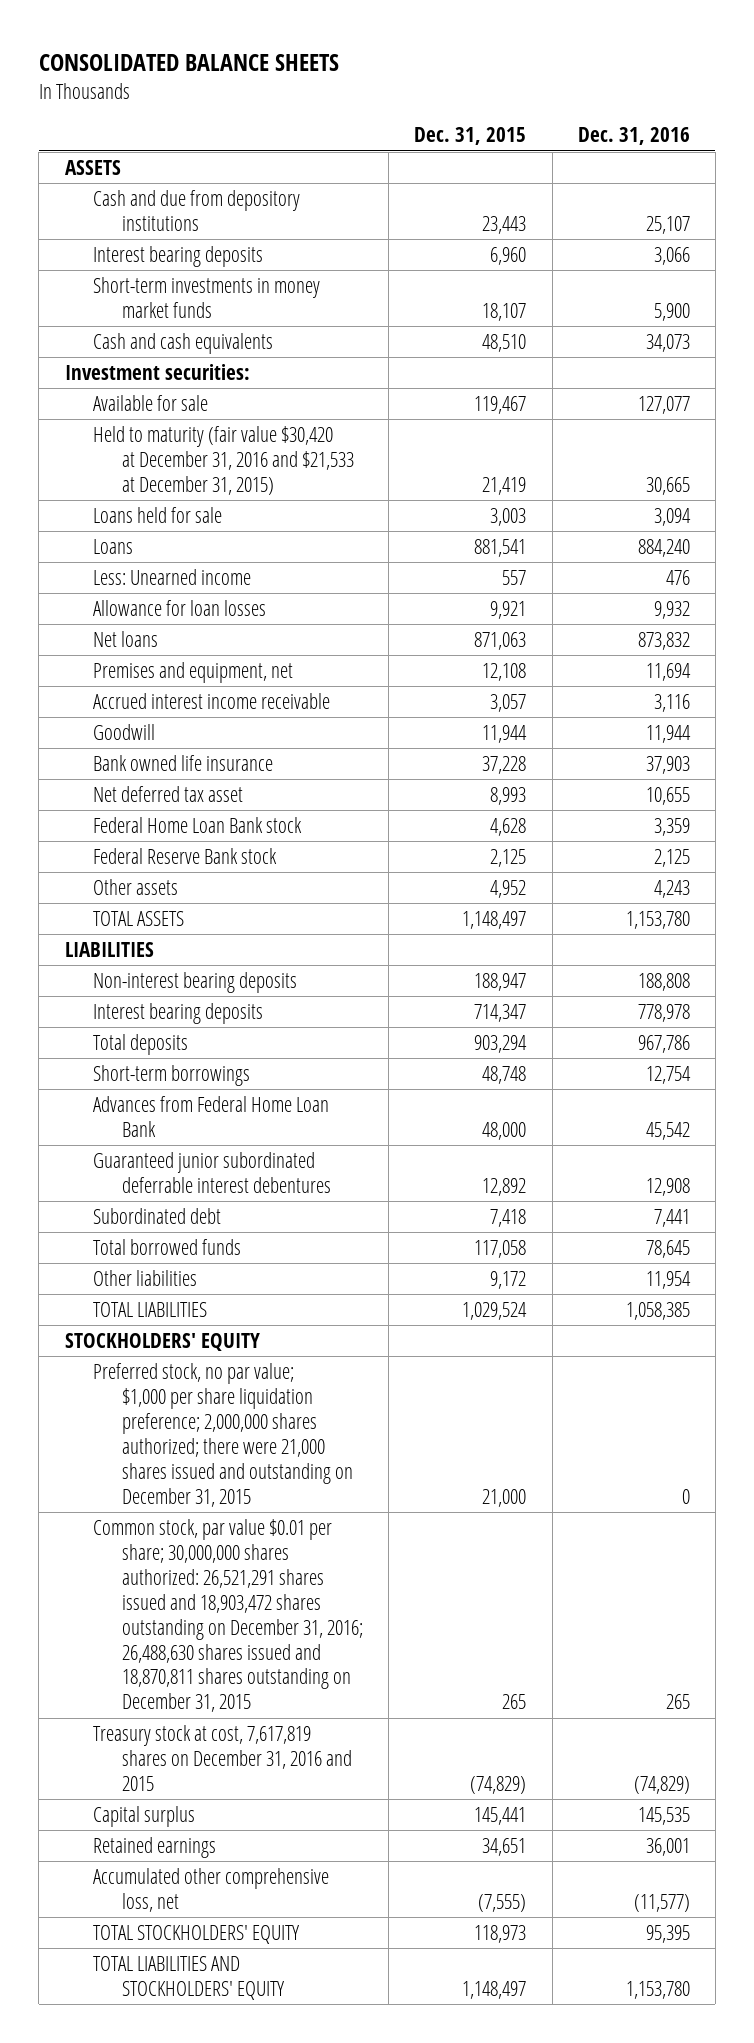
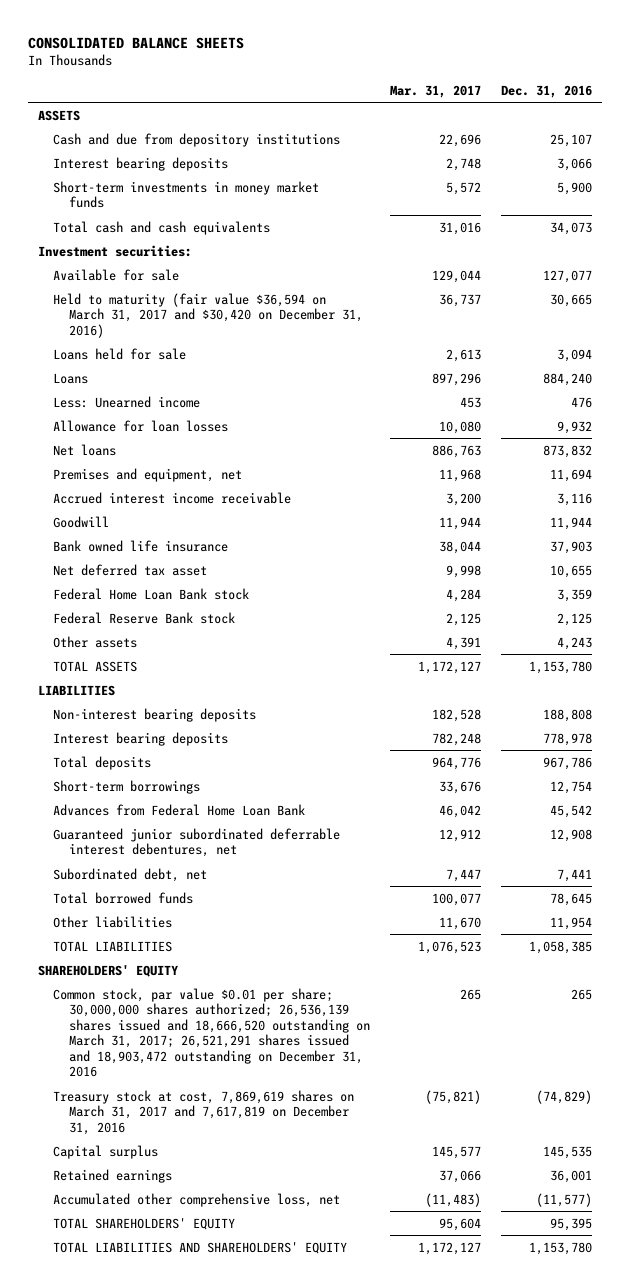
[414,127,527,146] Dec. 31, 2015 -> none
none -> [389,84,481,98] Mar. 31, 2017
[93,333,274,355] Cash and cash equivalents -> [53,220,271,235] Total cash and cash equivalents
[93,426,355,495] Held to maturity (fair value $30,420 at December 31, 2016 and $21,533 at December 31, 2015) -> [53,292,363,338] Held to maturity (fair value $36,594 on March 31, 2017 and $30,420 on December 31, 2016)
[93,1152,332,1193] Guaranteed junior subordinated deferrable interest debentures -> [53,827,341,858] Guaranteed junior subordinated deferrable interest debentures, net
[93,1208,222,1225] Subordinated debt -> [53,867,208,882] Subordinated debt, net
[93,1363,354,1507] Preferred stock, no par value; $1,000 per share liquidation preference; 2,000,000 shares authorized; there were 21,000 shares issued and outstanding on December 31, 2015 -> none
[64,1333,260,1352] STOCKHOLDERS' EQUITY -> [37,964,178,977] SHAREHOLDERS' EQUITY
[93,1519,364,1713] Common stock, par value $0.01 per share; 30,000,000 shares authorized: 26,521,291 shares issued and 18,903,472 shares outstanding on December 31, 2016; 26,488,630 shares issued and 18,870,811 shares outstanding on December 31, 2015 -> [53,987,370,1078] Common stock, par value $0.01 per share; 30,000,000 shares authorized; 26,536,139 shares issued and 18,666,520 outstanding on March 31, 2017; 26,521,291 shares issued and 18,903,472 outstanding on December 31, 2016
[93,1725,353,1791] Treasury stock at cost, 7,617,819 shares on December 31, 2016 and 2015 -> [53,1089,355,1135] Treasury stock at cost, 7,869,619 shares on March 31, 2017 and 7,617,819 on December 31, 2016
[93,1925,301,1945] TOTAL STOCKHOLDERS' EQUITY -> [53,1217,236,1230] TOTAL SHAREHOLDERS' EQUITY
[93,1956,286,2000] TOTAL LIABILITIES AND STOCKHOLDERS' EQUITY -> [53,1241,348,1254] TOTAL LIABILITIES AND SHAREHOLDERS' EQUITY

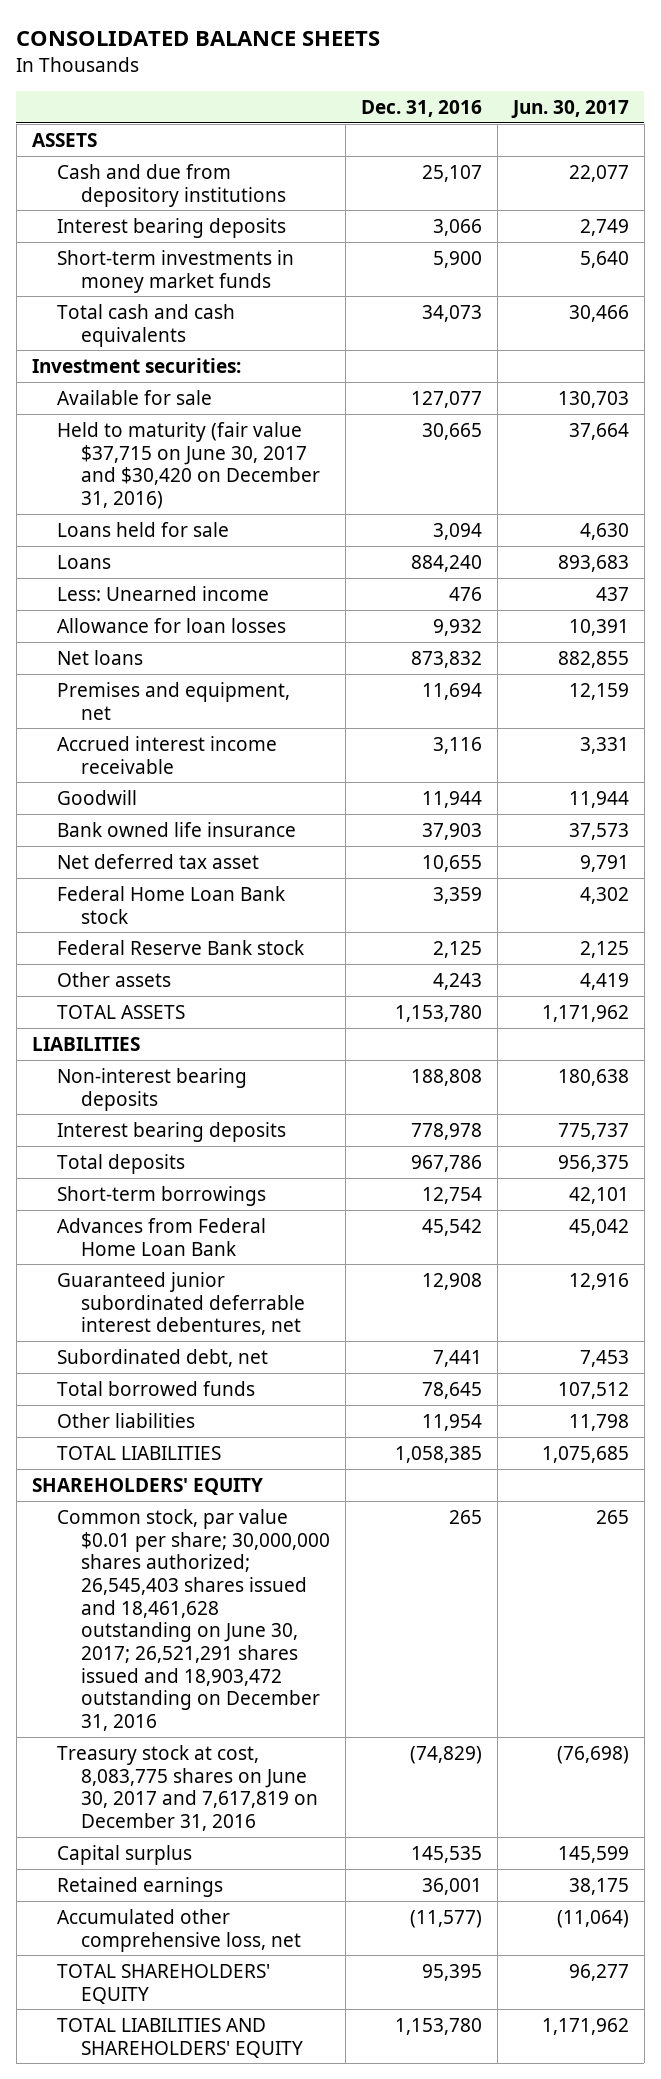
[389,84,481,98] Mar. 31, 2017 -> none
none -> [510,99,629,118] Jun. 30, 2017
[53,292,363,338] Held to maturity (fair value $36,594 on March 31, 2017 and $30,420 on December 31, 2016) -> [56,421,321,509] Held to maturity (fair value $37,715 on June 30, 2017 and $30,420 on December 31, 2016)
[53,987,370,1078] Common stock, par value $0.01 per share; 30,000,000 shares authorized; 26,536,139 shares issued and 18,666,520 outstanding on March 31, 2017; 26,521,291 shares issued and 18,903,472 outstanding on December 31, 2016 -> [56,1508,331,1732] Common stock, par value $0.01 per share; 30,000,000 shares authorized; 26,545,403 shares issued and 18,461,628 outstanding on June 30, 2017; 26,521,291 shares issued and 18,903,472 outstanding on December 31, 2016
[53,1089,355,1135] Treasury stock at cost, 7,869,619 shares on March 31, 2017 and 7,617,819 on December 31, 2016 -> [56,1744,319,1831] Treasury stock at cost, 8,083,775 shares on June 30, 2017 and 7,617,819 on December 31, 2016

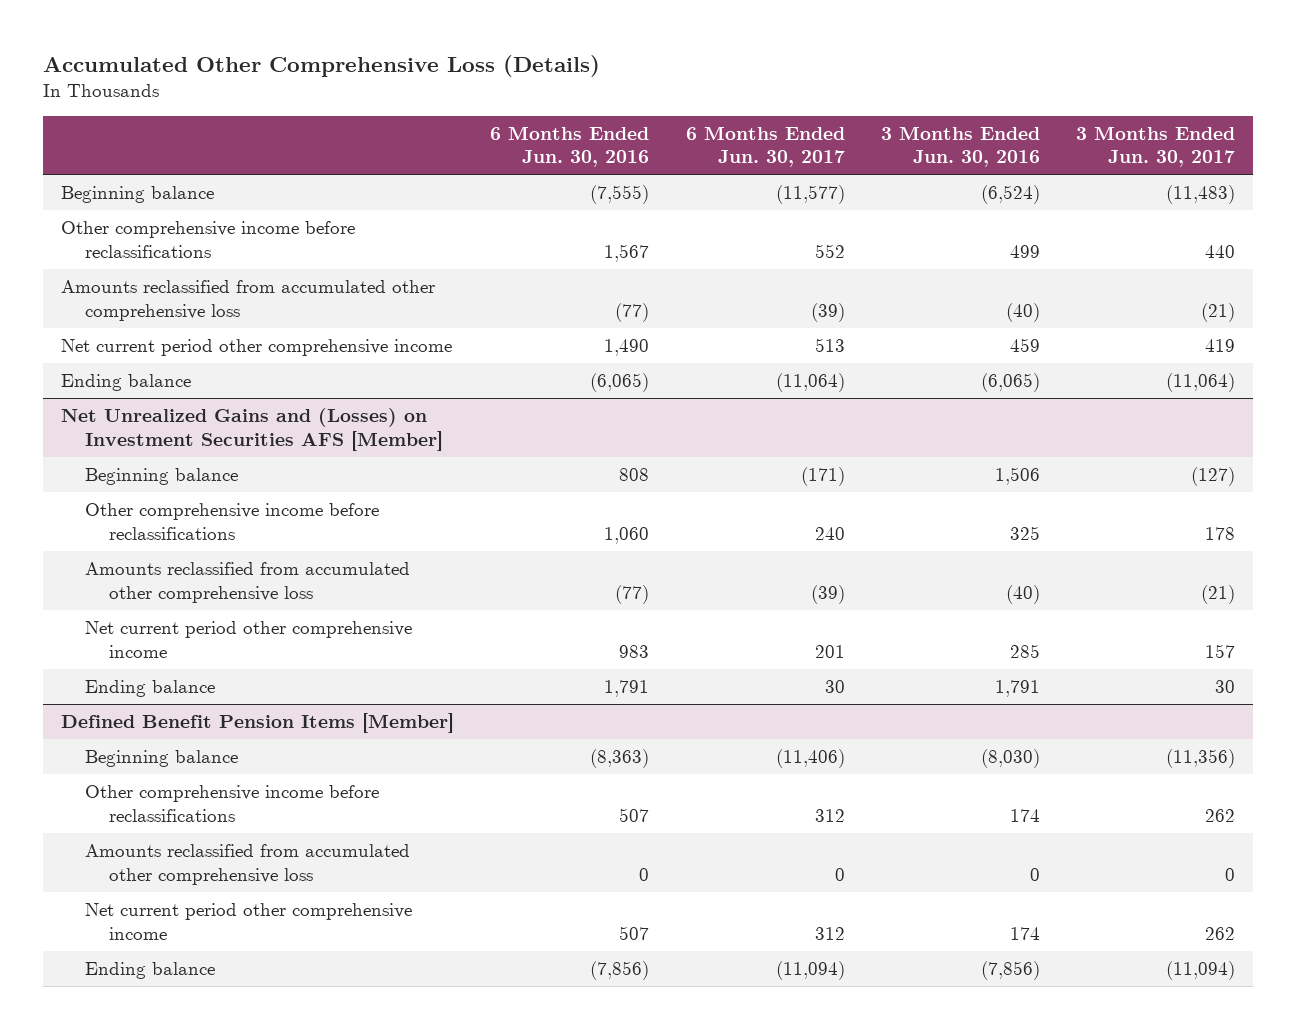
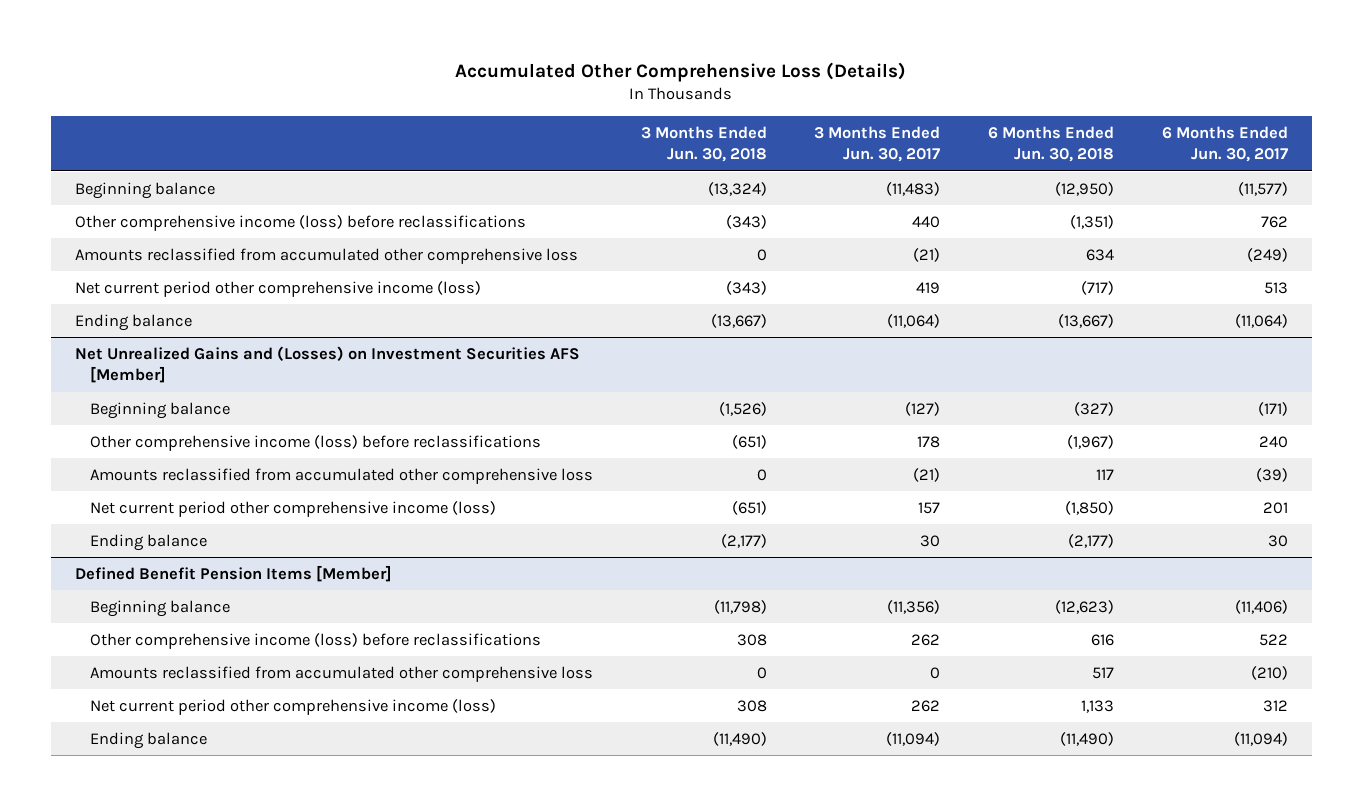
[490,125,650,168] 6 Months Ended Jun. 30, 2016 -> none
[880,125,1040,168] 3 Months Ended Jun. 30, 2016 -> none
none -> [640,125,767,163] 3 Months Ended Jun. 30, 2018
none -> [988,125,1115,163] 6 Months Ended Jun. 30, 2018
[60,220,355,258] Other comprehensive income before reclassifications -> [74,214,526,231] Other comprehensive income (loss) before reclassifications
[814,243,845,258] 552 -> [1260,215,1288,228] 762
[810,302,845,322] (39) -> [1246,247,1288,262] (249)
[60,338,452,356] Net current period other comprehensive income -> [74,280,481,297] Net current period other comprehensive income (loss)
[85,502,380,540] Other comprehensive income before reclassifications -> [89,434,541,451] Other comprehensive income (loss) before reclassifications
[85,620,413,658] Net current period other comprehensive income -> [89,500,496,517] Net current period other comprehensive income (loss)
[85,784,380,822] Other comprehensive income before reclassifications -> [89,632,541,649] Other comprehensive income (loss) before reclassifications
[814,808,845,822] 312 -> [1258,633,1288,646] 522
[834,867,845,881] 0 -> [1250,665,1288,680] (210)
[85,902,413,940] Net current period other comprehensive income -> [89,698,496,715] Net current period other comprehensive income (loss)

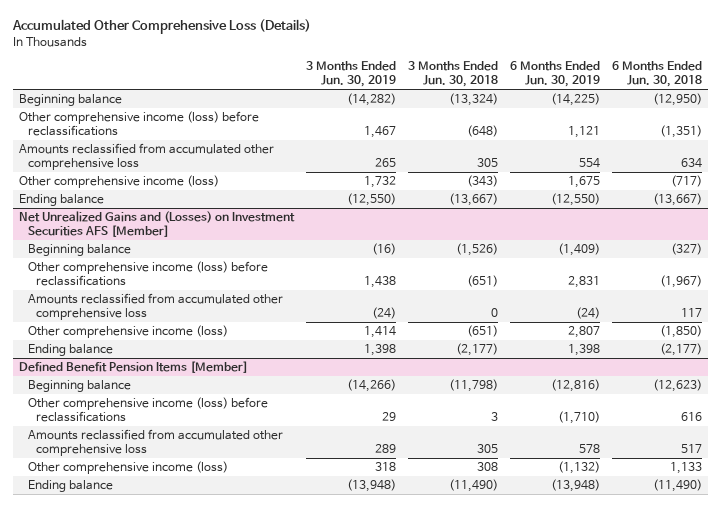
[814,125,941,163] 3 Months Ended Jun. 30, 2017 -> none
[1161,125,1288,163] 6 Months Ended Jun. 30, 2017 -> none
none -> [305,61,396,88] 3 Months Ended Jun. 30, 2019
none -> [509,61,600,88] 6 Months Ended Jun. 30, 2019
[725,214,767,229] (343) -> [466,125,498,138] (648)
[756,248,767,261] 0 -> [476,158,498,168] 305
[74,280,481,297] Net current period other comprehensive income (loss) -> [18,174,219,188] Other comprehensive income (loss)
[89,500,496,517] Net current period other comprehensive income (loss) -> [27,324,228,338] Other comprehensive income (loss)
[736,633,767,646] 308 -> [490,412,498,422] 3
[756,666,767,679] 0 -> [476,444,498,454] 305
[89,698,496,715] Net current period other comprehensive income (loss) -> [27,460,228,474] Other comprehensive income (loss)

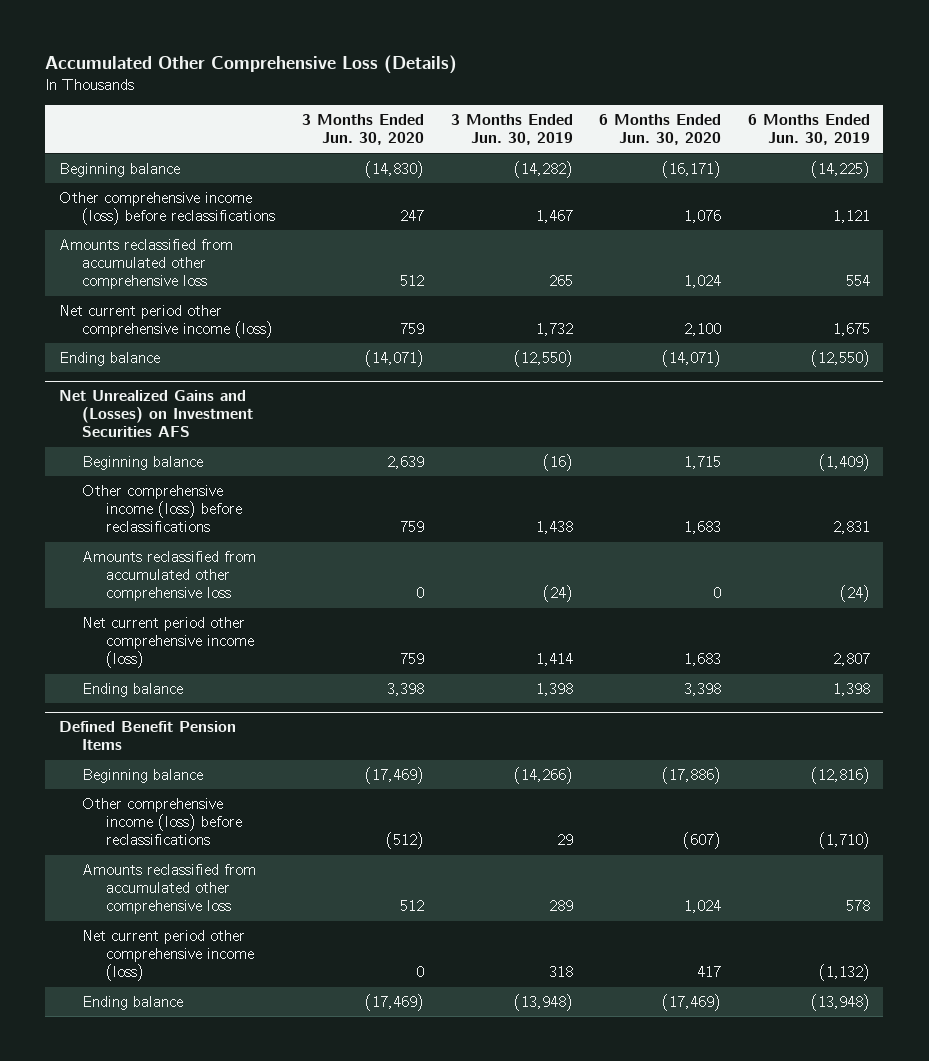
[407,61,498,88] 3 Months Ended Jun. 30, 2018 -> none
[611,61,702,88] 6 Months Ended Jun. 30, 2018 -> none
none -> [302,114,425,146] 3 Months Ended Jun. 30, 2020
none -> [599,114,722,146] 6 Months Ended Jun. 30, 2020
[18,174,219,188] Other comprehensive income (loss) -> [58,304,274,339] Net current period other comprehensive income (loss)
[18,210,295,238] Net Unrealized Gains and (Losses) on Investment Securities AFS [Member] -> [58,390,254,438] Net Unrealized Gains and (Losses) on Investment Securities AFS
[27,324,228,338] Other comprehensive income (loss) -> [82,616,255,669] Net current period other comprehensive income (loss)
[18,360,248,373] Defined Benefit Pension Items [Member] -> [58,721,236,751] Defined Benefit Pension Items
[27,460,228,474] Other comprehensive income (loss) -> [82,929,255,982] Net current period other comprehensive income (loss)

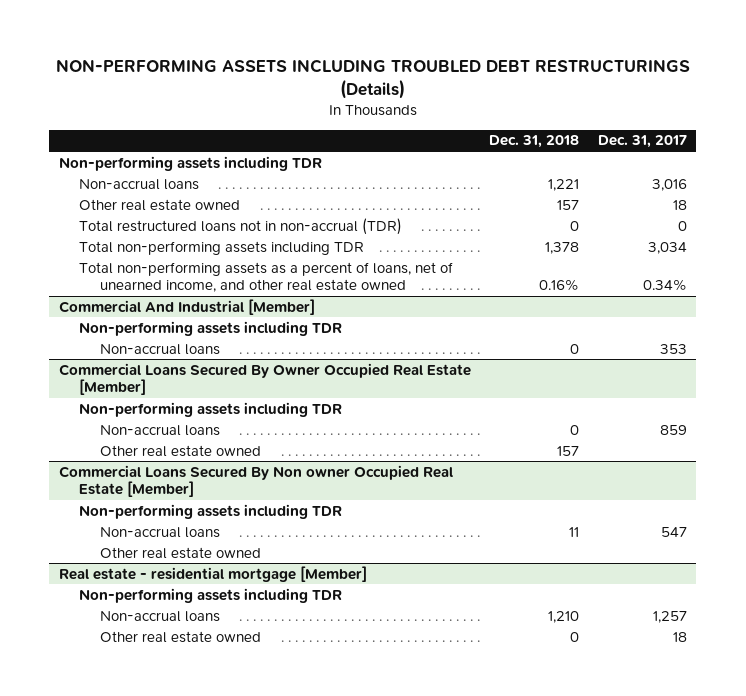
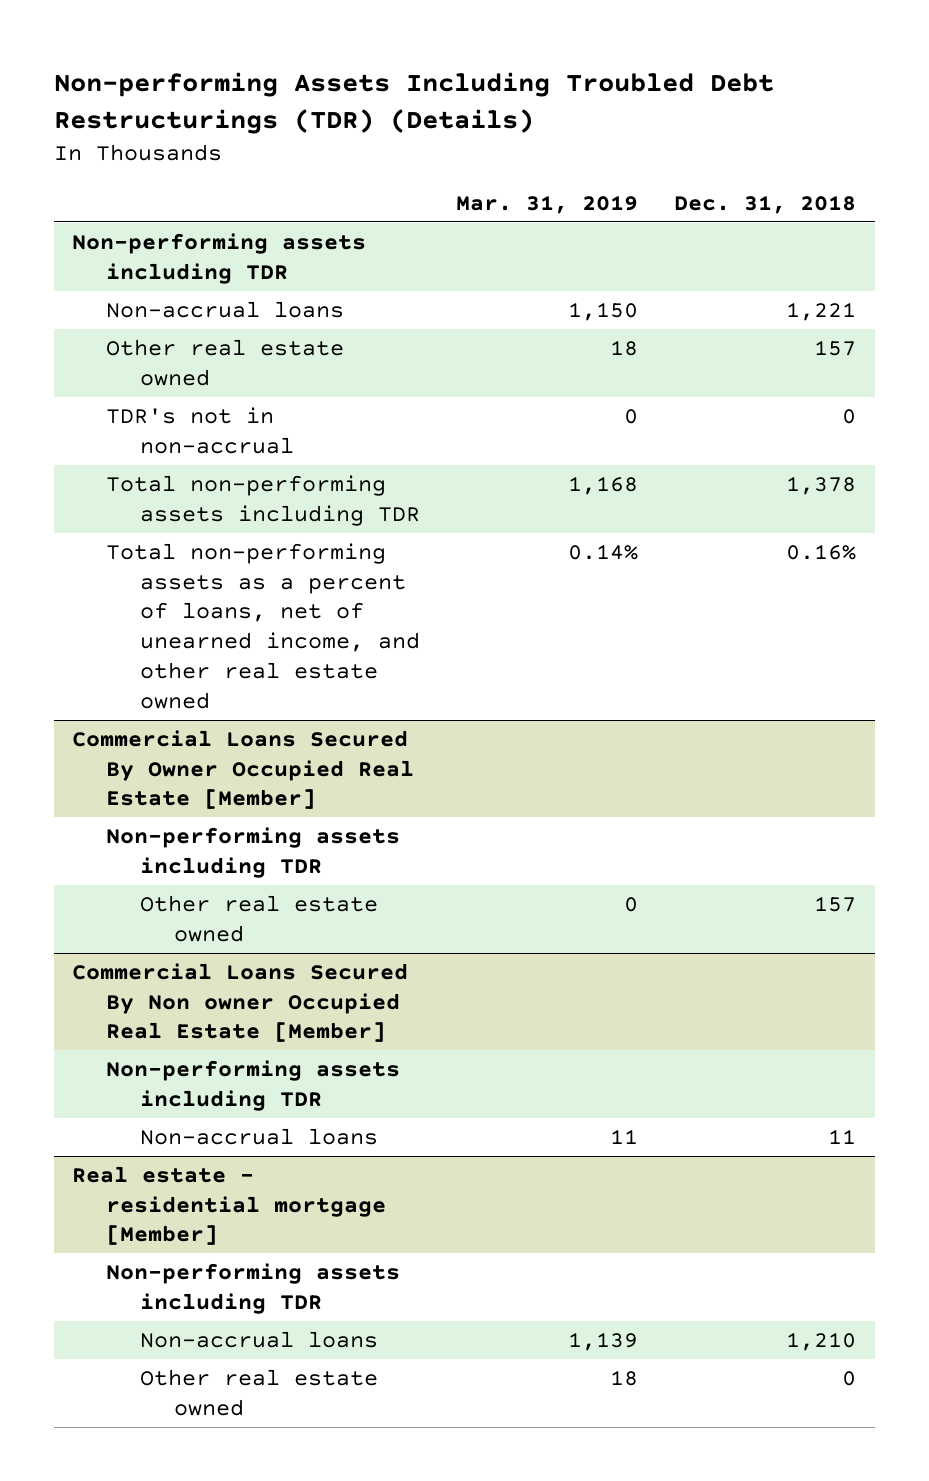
[55,59,690,100] NON-PERFORMING ASSETS INCLUDING TROUBLED DEBT RESTRUCTURINGS (Details) -> [54,72,775,134] Non-performing Assets Including Troubled Debt Restructurings (TDR) (Details)
[598,135,688,149] Dec. 31, 2017 -> none
none -> [456,194,639,214] Mar. 31, 2019
[79,217,403,235] Total restructured loans not in non-accrual (TDR) -> [106,407,294,454] TDR's not in non-accrual
[58,298,315,315] Commercial And Industrial [Member] -> none
[79,320,343,336] Non-performing assets including TDR -> none
[99,343,220,355] Non-accrual loans -> none
[99,424,220,436] Non-accrual loans -> none
[99,546,261,559] Other real estate owned -> none

